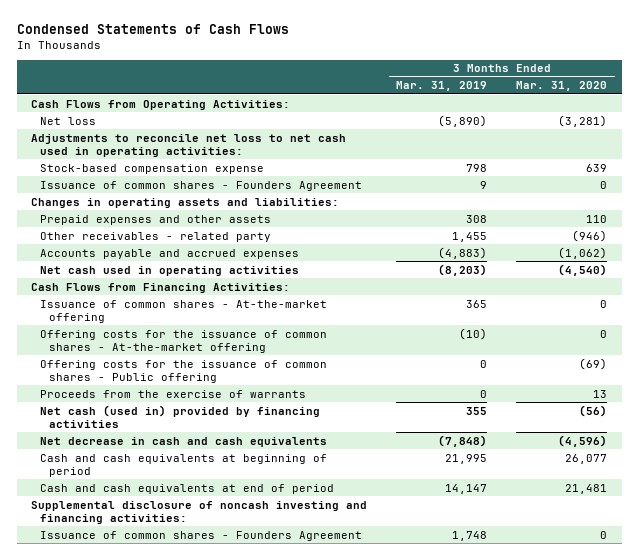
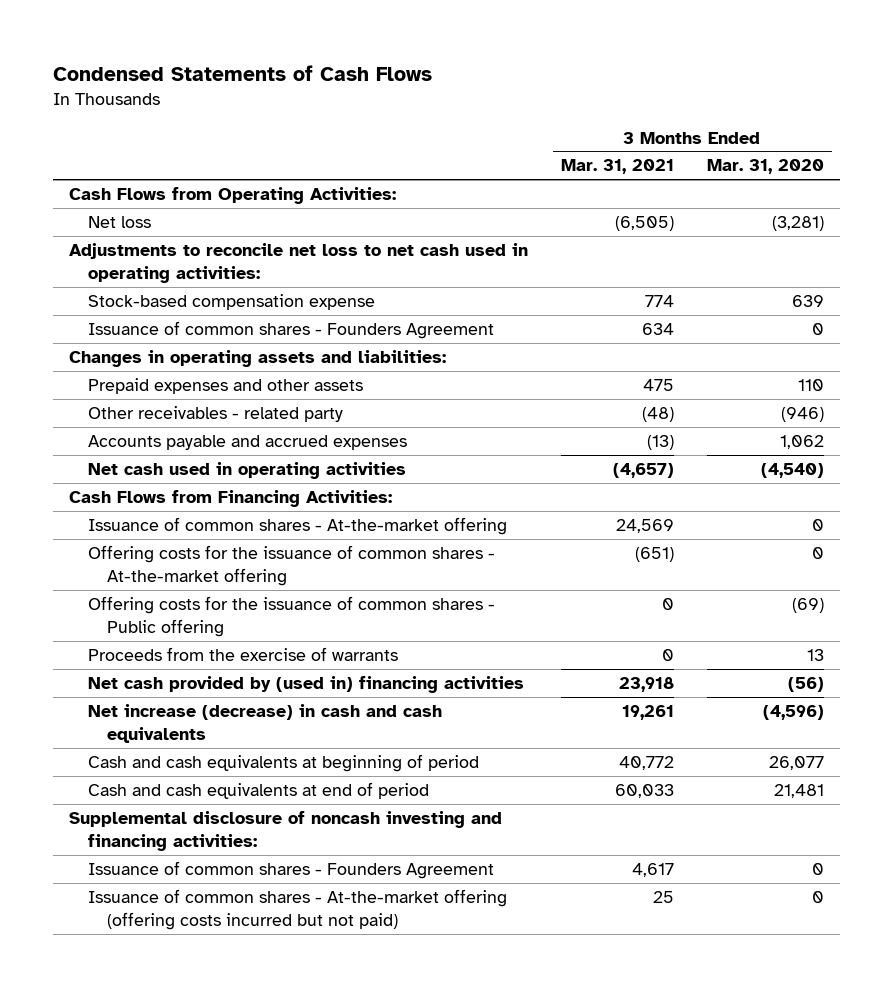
[396,81,488,92] Mar. 31, 2019 -> none
none -> [560,159,674,175] Mar. 31, 2021
[558,246,608,259] (1,062) -> [779,435,824,450] 1,062
[40,404,321,428] Net cash (used in) provided by financing activities -> [87,676,524,694] Net cash provided by (used in) financing activities
[40,436,328,447] Net decrease in cash and cash equivalents -> [87,704,442,744] Net increase (decrease) in cash and cash equivalents
none -> [87,889,507,931] Issuance of common shares - At-the-market offering (offering costs incurred but not paid)

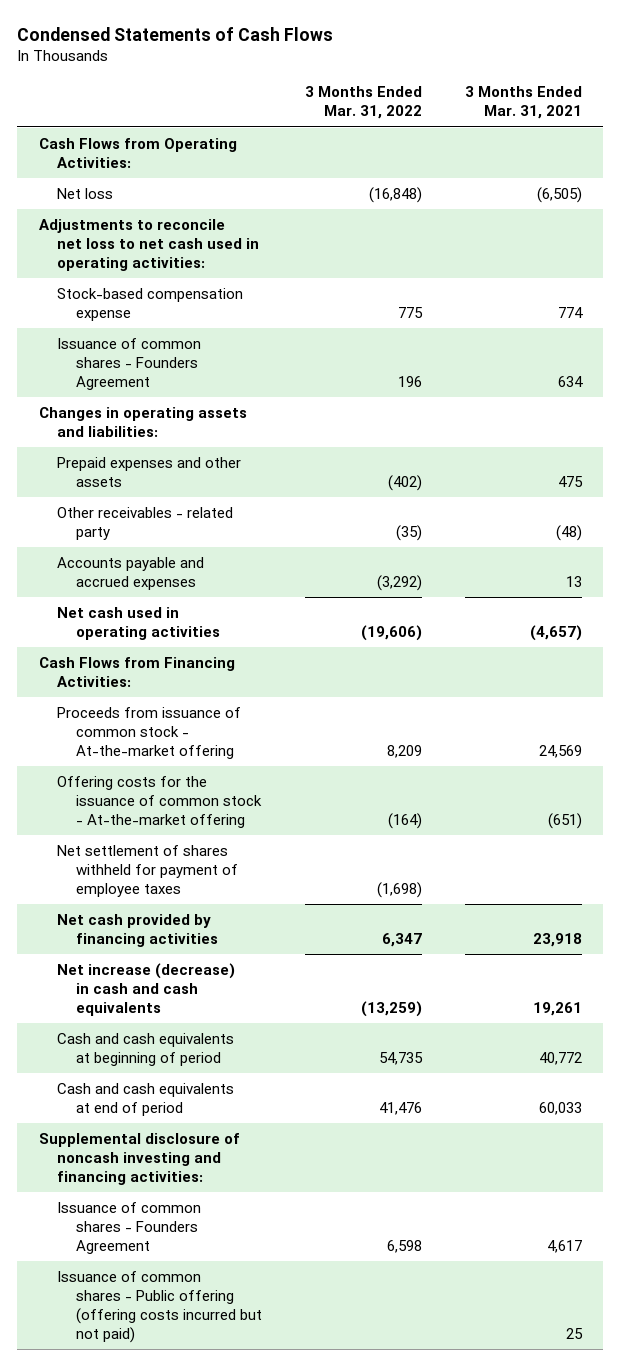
[706,159,824,175] Mar. 31, 2020 -> none
none -> [304,86,422,120] 3 Months Ended Mar. 31, 2022
[646,435,674,451] (13) -> [565,575,582,587] 13
[87,596,495,638] Offering costs for the issuance of common shares - Public offering -> none
[87,647,398,662] Proceeds from the exercise of warrants -> none
[87,517,507,536] Issuance of common shares - At-the-market offering -> [57,706,242,760] Proceeds from issuance of common stock - At-the-market offering
[87,545,495,587] Offering costs for the issuance of common shares - At-the-market offering -> [57,775,262,829] Offering costs for the issuance of common stock - At-the-market offering
none -> [57,844,238,898] Net settlement of shares withheld for payment of employee taxes
[87,676,524,694] Net cash provided by (used in) financing activities -> [57,913,218,947] Net cash provided by financing activities
[87,889,507,931] Issuance of common shares - At-the-market offering (offering costs incurred but not paid) -> [57,1270,262,1344] Issuance of common shares - Public offering (offering costs incurred but not paid)

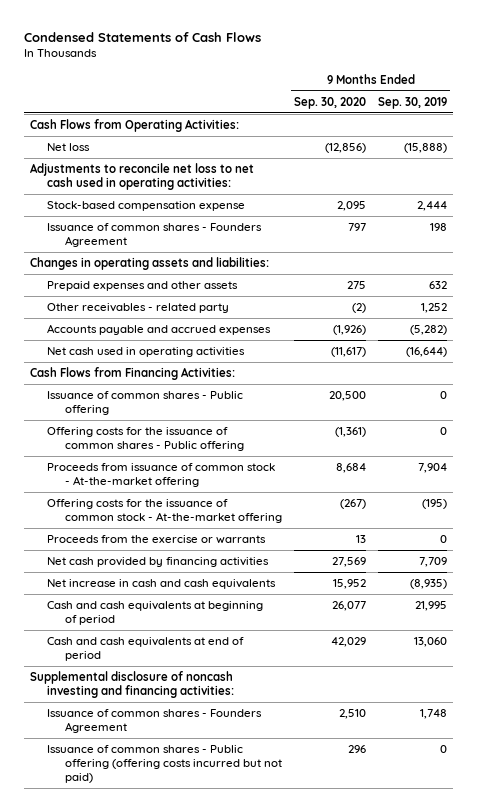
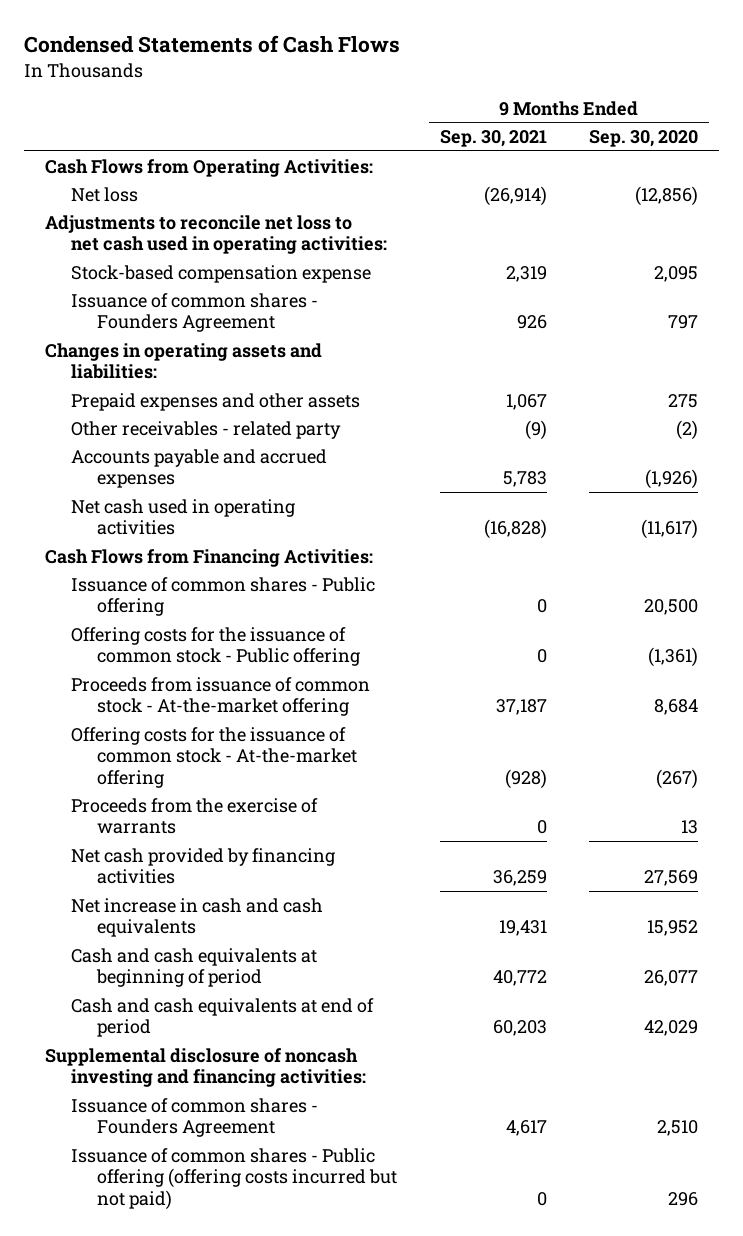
[378,96,448,109] Sep. 30, 2019 -> none
none -> [439,130,547,148] Sep. 30, 2021
[47,427,244,452] Offering costs for the issuance of common shares - Public offering -> [71,626,361,667] Offering costs for the issuance of common stock - Public offering
[47,535,267,545] Proceeds from the exercise or warrants -> [71,797,319,835] Proceeds from the exercise of warrants

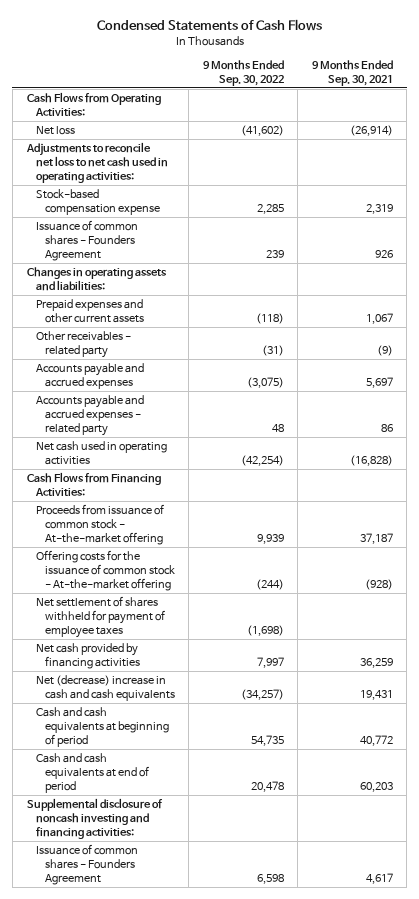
[589,130,699,148] Sep. 30, 2020 -> none
none -> [202,59,284,86] 9 Months Ended Sep. 30, 2022
[71,392,361,411] Prepaid expenses and other assets -> [35,298,144,324] Prepaid expenses and other current assets
[502,471,547,488] 5,783 -> [365,377,393,389] 5,697
none -> [35,394,144,437] Accounts payable and accrued expenses - related party
[71,576,376,617] Issuance of common shares - Public offering -> none
[71,626,361,667] Offering costs for the issuance of common stock - Public offering -> none
[71,797,319,835] Proceeds from the exercise of warrants -> none
none -> [35,595,165,639] Net settlement of shares withheld for payment of employee taxes
[71,897,324,938] Net increase in cash and cash equivalents -> [35,674,175,702] Net (decrease) increase in cash and cash equivalents
[71,1147,398,1210] Issuance of common shares - Public offering (offering costs incurred but not paid) -> none

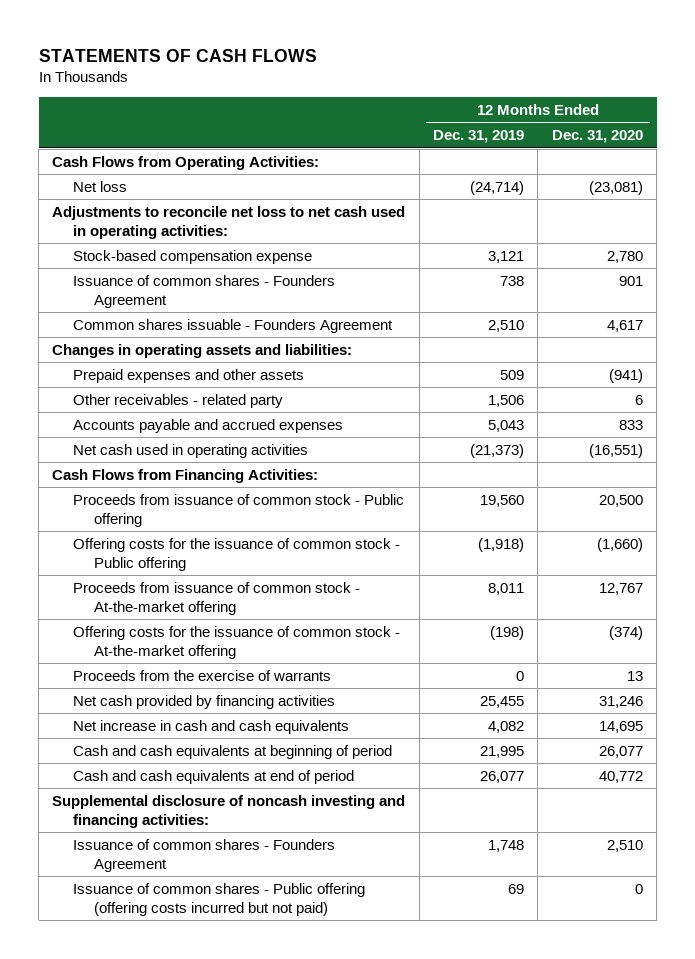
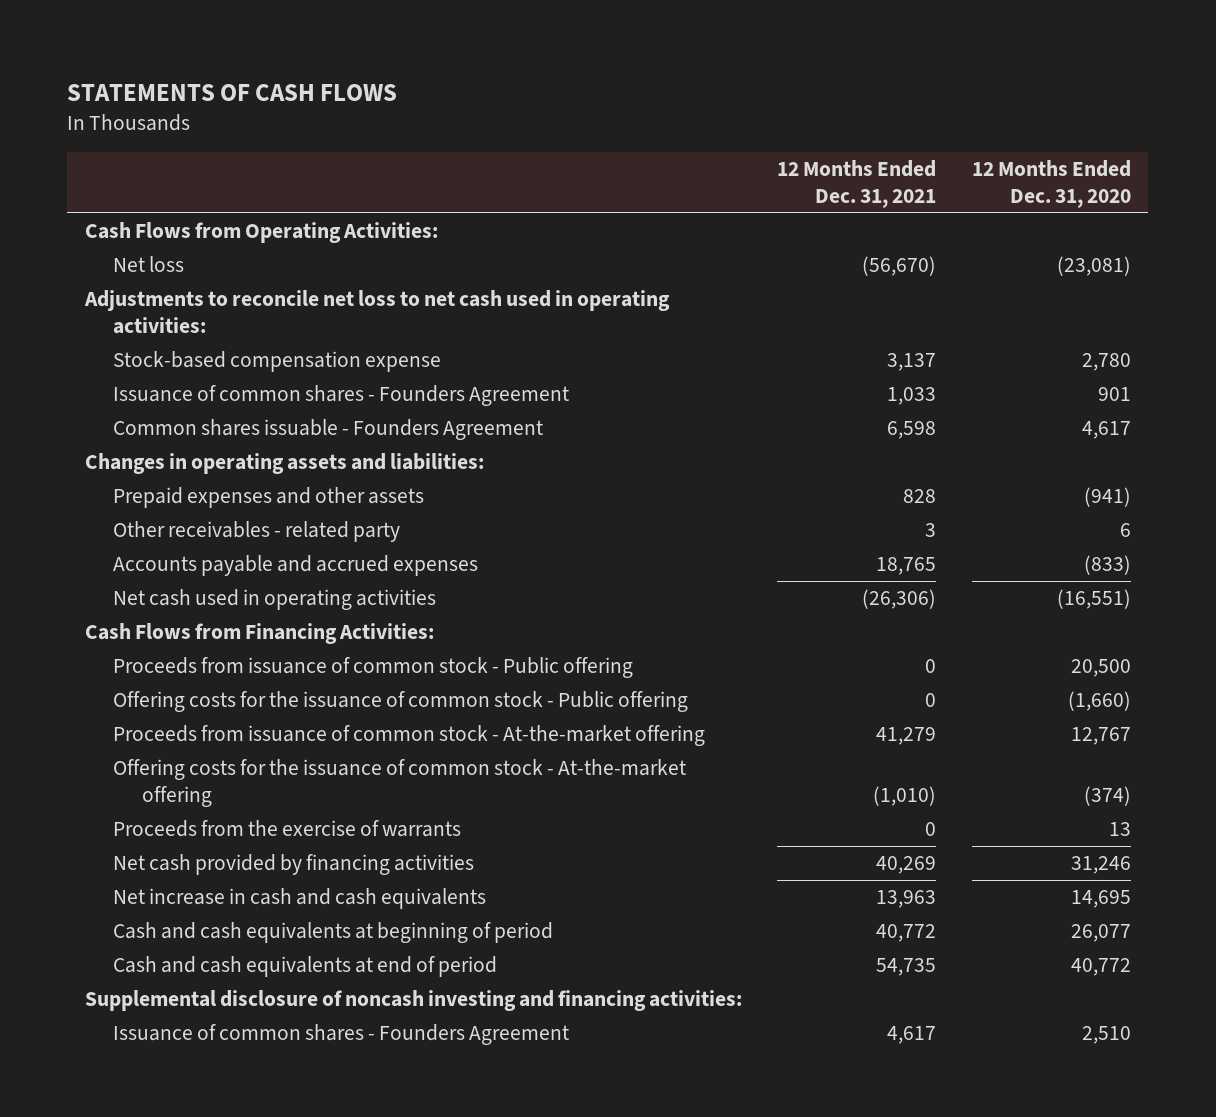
[433,130,525,144] Dec. 31, 2019 -> none
none -> [777,159,937,209] 12 Months Ended Dec. 31, 2021
[618,419,643,430] 833 -> [1083,555,1131,576] (833)
[73,882,366,916] Issuance of common shares - Public offering (offering costs incurred but not paid) -> none

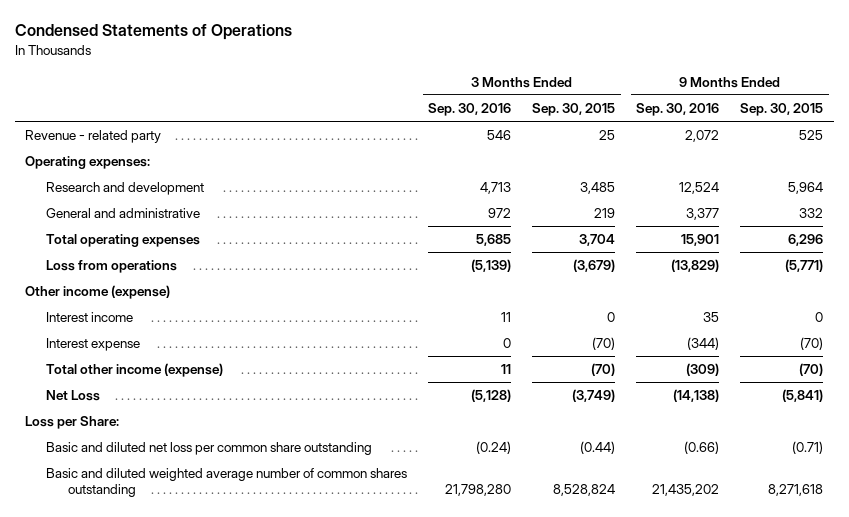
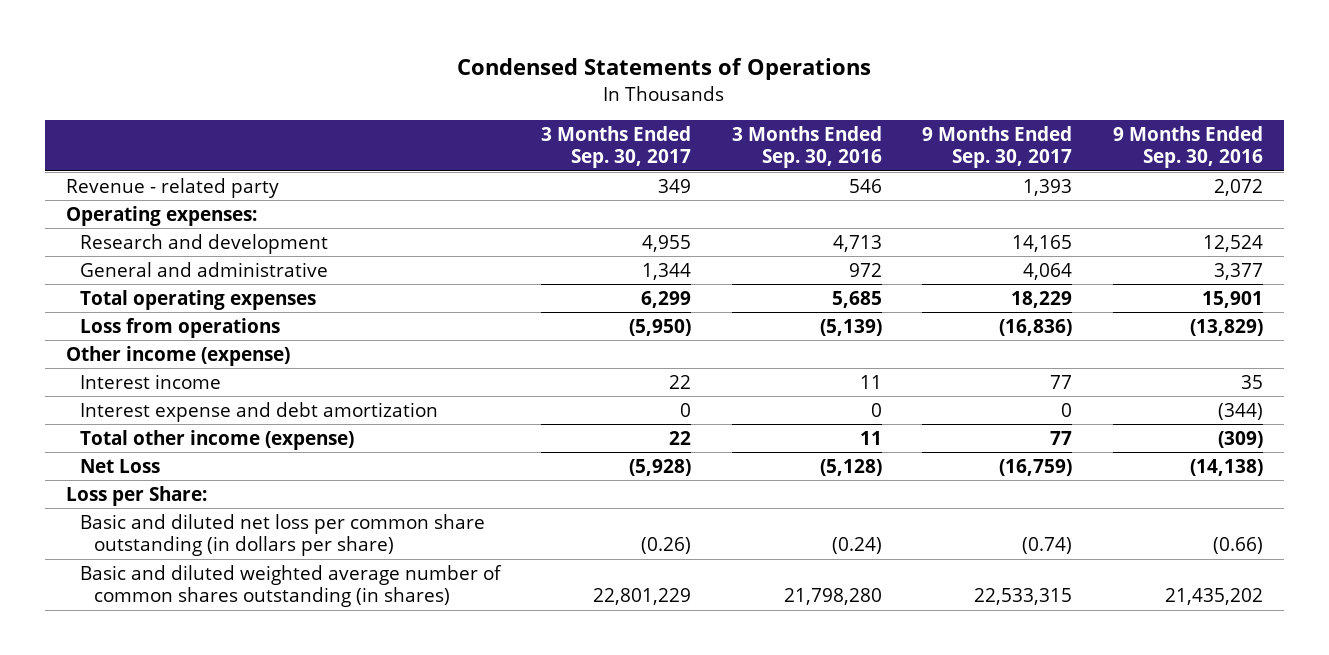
[532,102,616,116] Sep. 30, 2015 -> none
[740,102,824,116] Sep. 30, 2015 -> none
none -> [540,125,691,169] 3 Months Ended Sep. 30, 2017
none -> [922,125,1073,169] 9 Months Ended Sep. 30, 2017
[46,338,141,352] Interest expense -> [79,401,438,422] Interest expense and debt amortization
[46,442,373,456] Basic and diluted net loss per common share outstanding -> [79,513,485,557] Basic and diluted net loss per common share outstanding (in dollars per share)
[46,468,408,498] Basic and diluted weighted average number of common shares outstanding -> [79,564,502,608] Basic and diluted weighted average number of common shares outstanding (in shares)

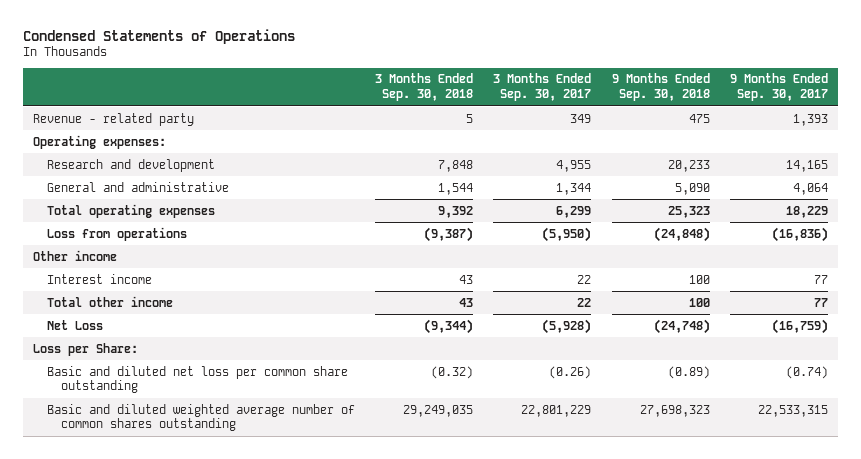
[731,125,882,169] 3 Months Ended Sep. 30, 2016 -> none
[1113,125,1264,169] 9 Months Ended Sep. 30, 2016 -> none
none -> [375,73,474,102] 3 Months Ended Sep. 30, 2018
none -> [611,73,710,102] 9 Months Ended Sep. 30, 2018
[65,345,290,366] Other income (expense) -> [32,249,117,261] Other income
[79,401,438,422] Interest expense and debt amortization -> none
[79,429,354,450] Total other income (expense) -> [46,295,173,307] Total other income
[79,513,485,557] Basic and diluted net loss per common share outstanding (in dollars per share) -> [46,365,348,394] Basic and diluted net loss per common share outstanding
[79,564,502,608] Basic and diluted weighted average number of common shares outstanding (in shares) -> [46,403,355,432] Basic and diluted weighted average number of common shares outstanding

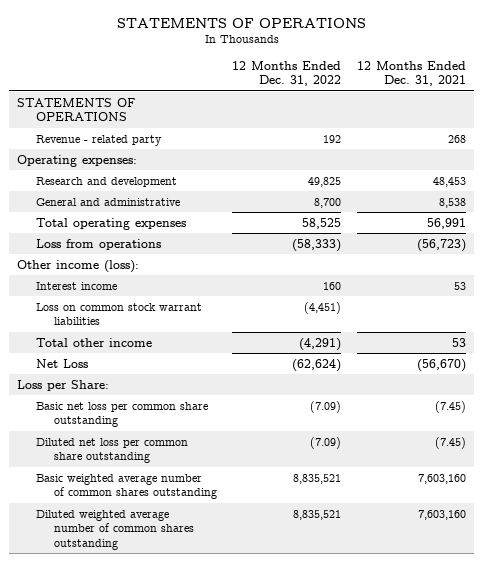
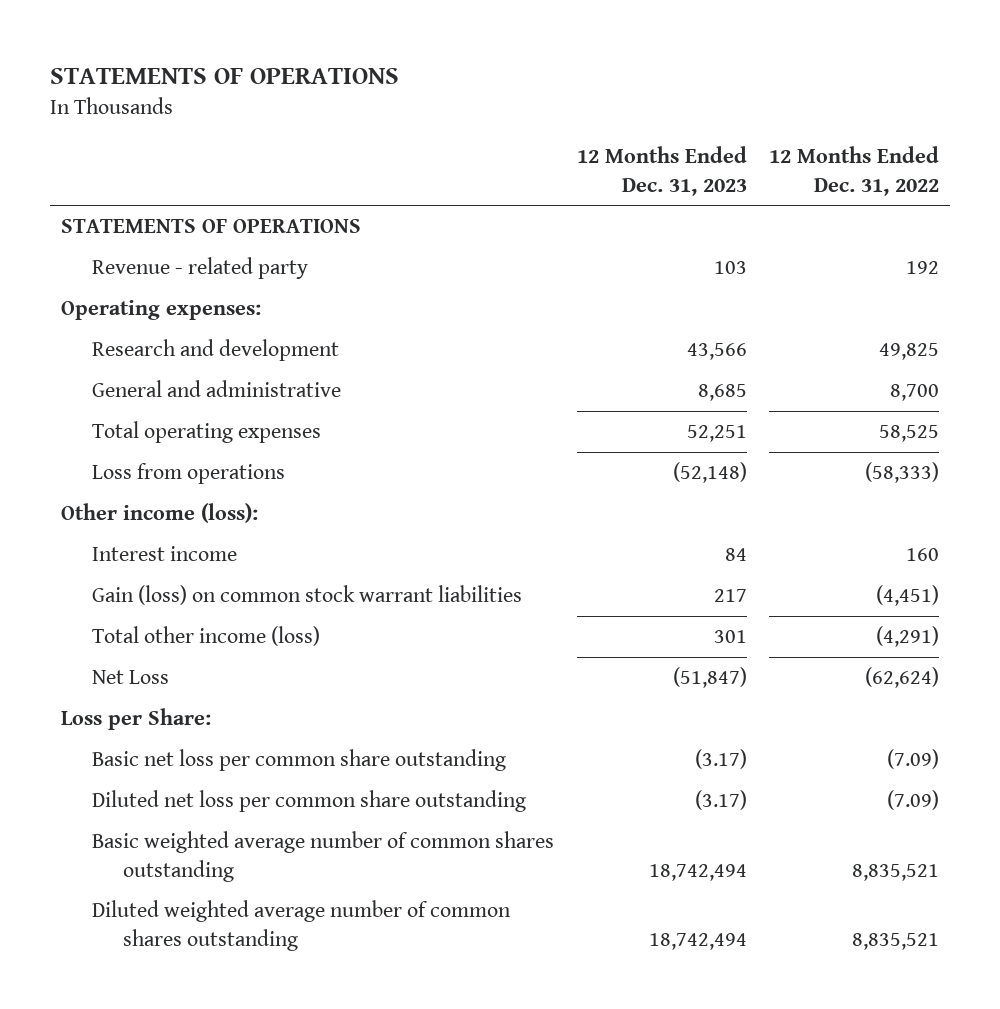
[357,60,467,87] 12 Months Ended Dec. 31, 2021 -> none
none -> [576,146,747,196] 12 Months Ended Dec. 31, 2023
[35,302,202,326] Loss on common stock warrant liabilities -> [92,585,523,606] Gain (loss) on common stock warrant liabilities
[35,337,152,347] Total other income -> [92,626,321,647] Total other income (loss)

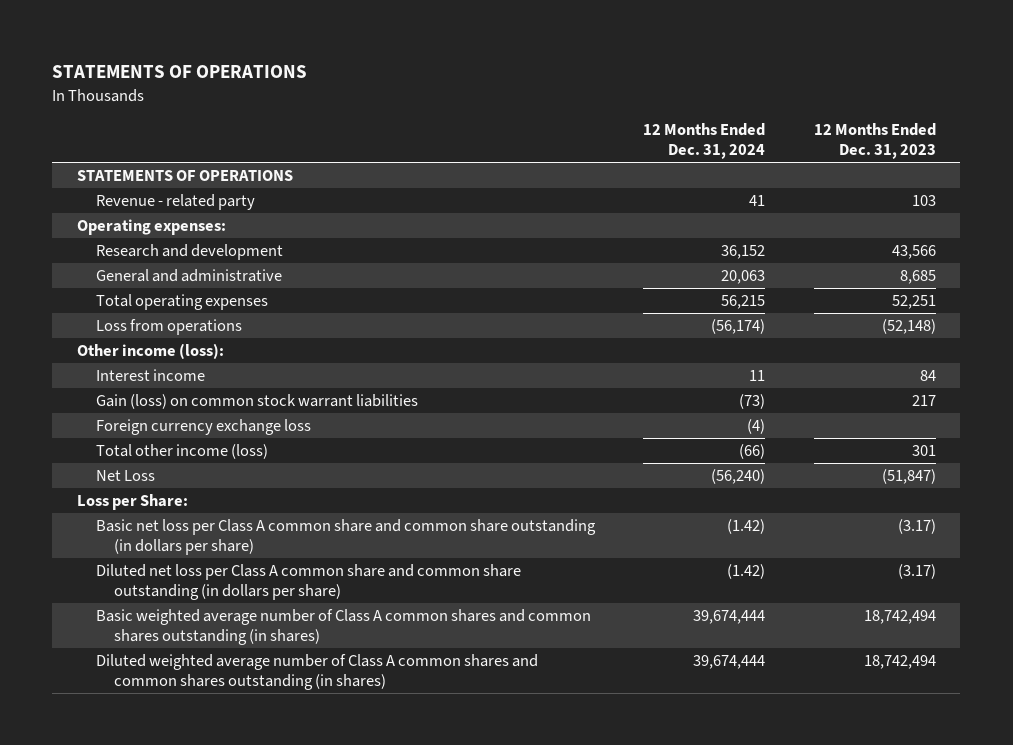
[768,146,939,196] 12 Months Ended Dec. 31, 2022 -> none
none -> [643,122,766,160] 12 Months Ended Dec. 31, 2024
none -> [95,418,311,435] Foreign currency exchange loss
[92,749,507,772] Basic net loss per common share outstanding -> [95,518,596,556] Basic net loss per Class A common share and common share outstanding (in dollars per share)
[92,790,527,813] Diluted net loss per common share outstanding -> [95,563,521,601] Diluted net loss per Class A common share and common share outstanding (in dollars per share)
[92,831,555,882] Basic weighted average number of common shares outstanding -> [95,608,591,646] Basic weighted average number of Class A common shares and common shares outstanding (in shares)
[92,900,512,951] Diluted weighted average number of common shares outstanding -> [95,653,538,691] Diluted weighted average number of Class A common shares and common shares outstanding (in shares)

